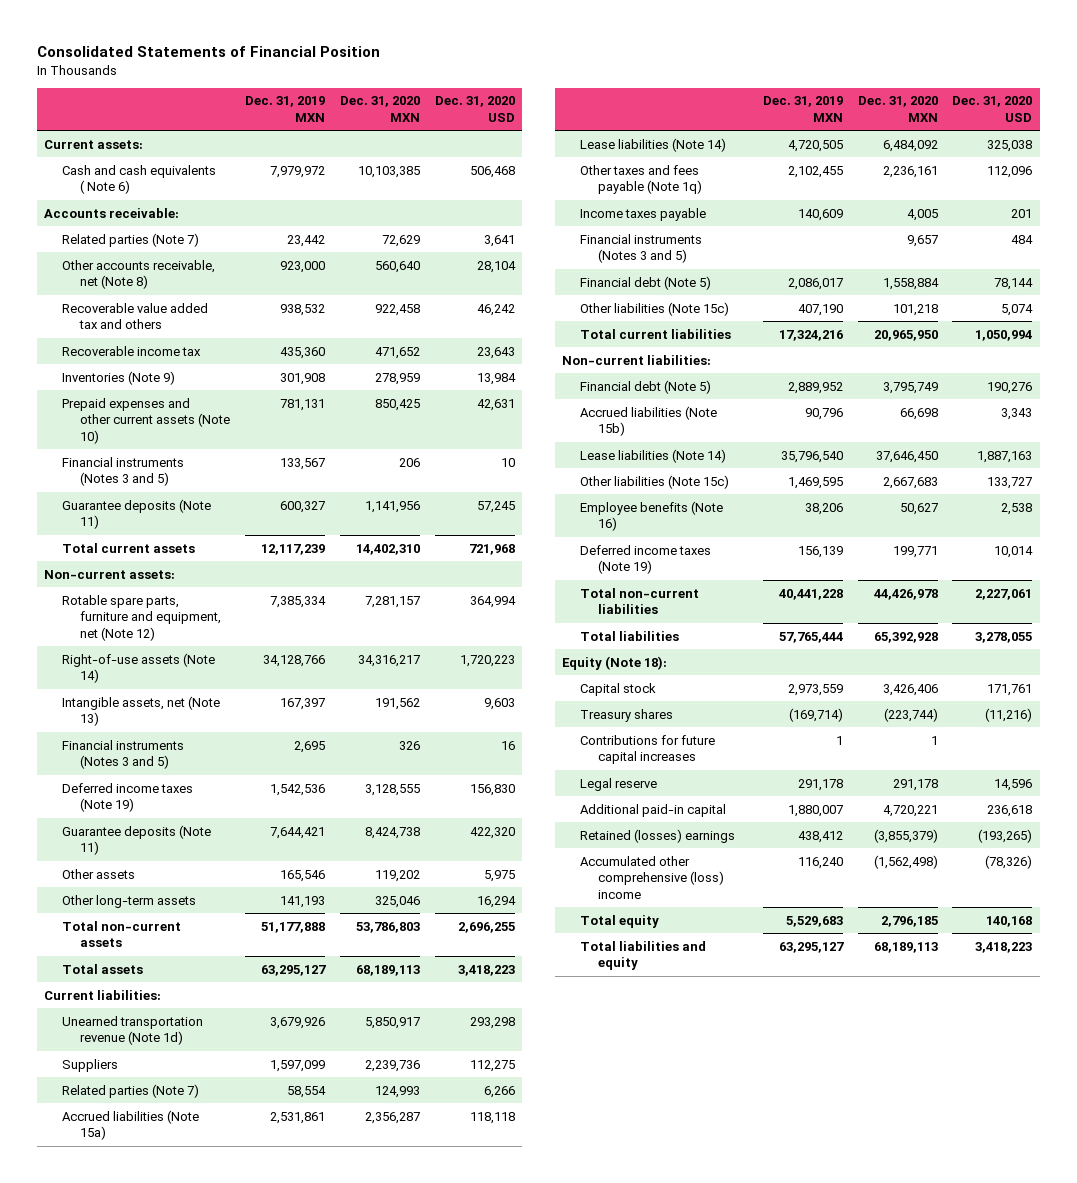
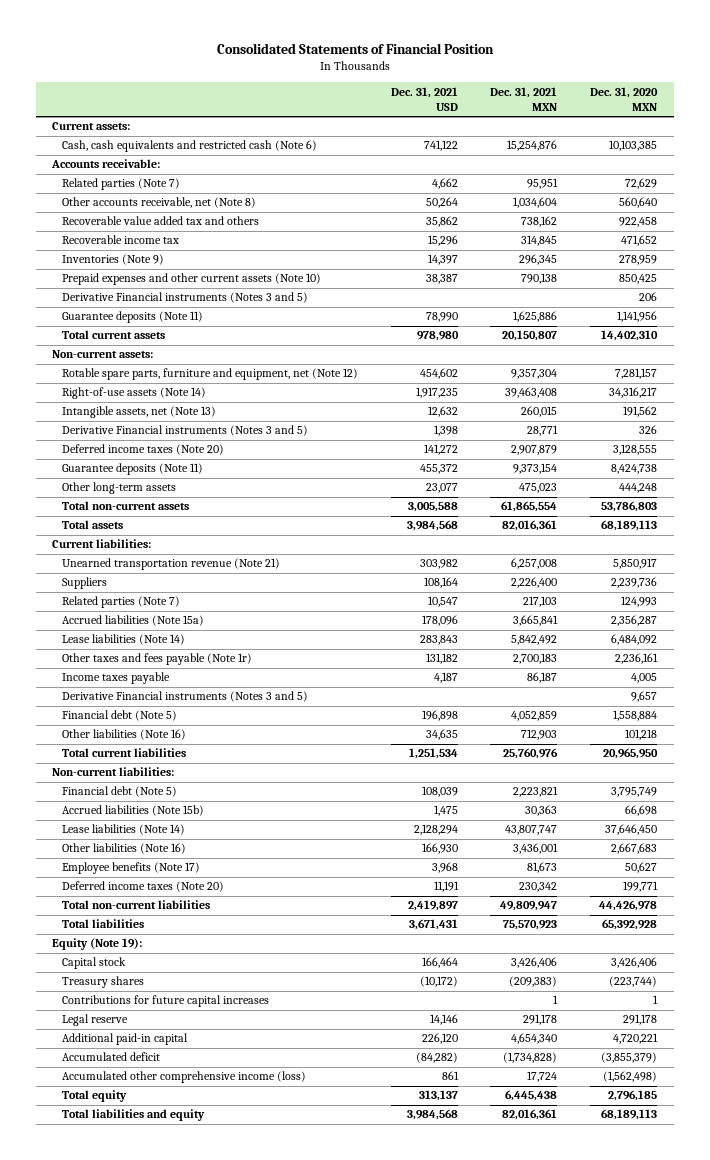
[245,96,326,122] Dec. 31, 2019 MXN -> none
[434,96,515,122] Dec. 31, 2020 USD -> none
none -> [390,86,458,111] Dec. 31, 2021 USD
none -> [490,86,558,111] Dec. 31, 2021 MXN
[62,164,217,195] Cash and cash equivalents ( Note 6) -> [61,140,317,153] Cash, cash equivalents and restricted cash (Note 6)
[62,456,185,487] Financial instruments (Notes 3 and 5) -> [61,292,308,304] Derivative Financial instruments (Notes 3 and 5)
[62,739,185,770] Financial instruments (Notes 3 and 5) -> [61,425,308,437] Derivative Financial instruments (Notes 3 and 5)
[62,782,194,813] Deferred income taxes (Note 19) -> [61,444,224,456] Deferred income taxes (Note 20)
[62,868,136,879] Other assets -> none
[374,895,420,908] 325,046 -> [619,483,658,494] 444,248
[62,1015,204,1046] Unearned transportation revenue (Note 1d) -> [61,558,280,571] Unearned transportation revenue (Note 21)
[579,164,702,195] Other taxes and fees payable (Note 1q) -> [61,653,252,666] Other taxes and fees payable (Note 1r)
[579,233,702,264] Financial instruments (Notes 3 and 5) -> [61,691,308,703] Derivative Financial instruments (Notes 3 and 5)
[579,301,729,316] Other liabilities (Note 15c) -> [61,729,186,741] Other liabilities (Note 16)
[579,474,729,489] Other liabilities (Note 15c) -> [61,843,186,855] Other liabilities (Note 16)
[579,500,723,532] Employee benefits (Note 16) -> [61,862,200,875] Employee benefits (Note 17)
[579,544,711,575] Deferred income taxes (Note 19) -> [61,881,224,893] Deferred income taxes (Note 20)
[562,655,668,670] Equity (Note 18): -> [52,938,143,951] Equity (Note 19):
[579,828,735,843] Retained (losses) earnings -> [61,1052,160,1062] Accumulated deficit
[579,855,724,899] Accumulated other comprehensive (loss) income -> [61,1071,306,1084] Accumulated other comprehensive income (loss)

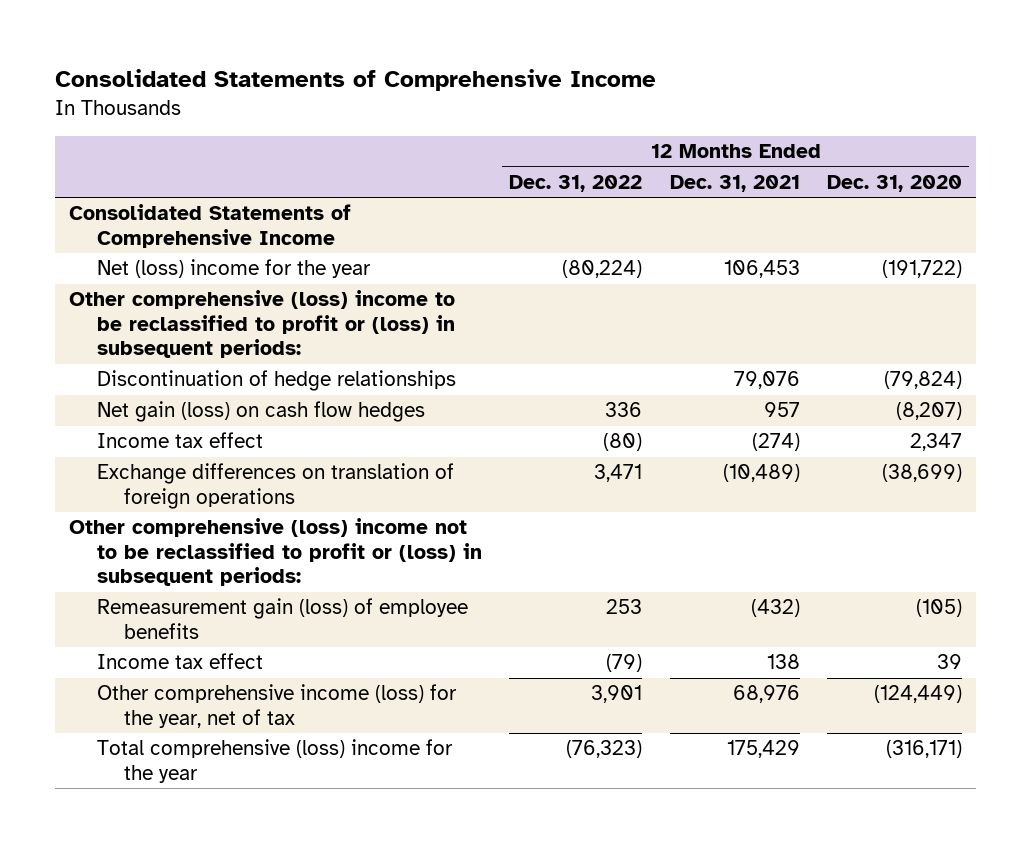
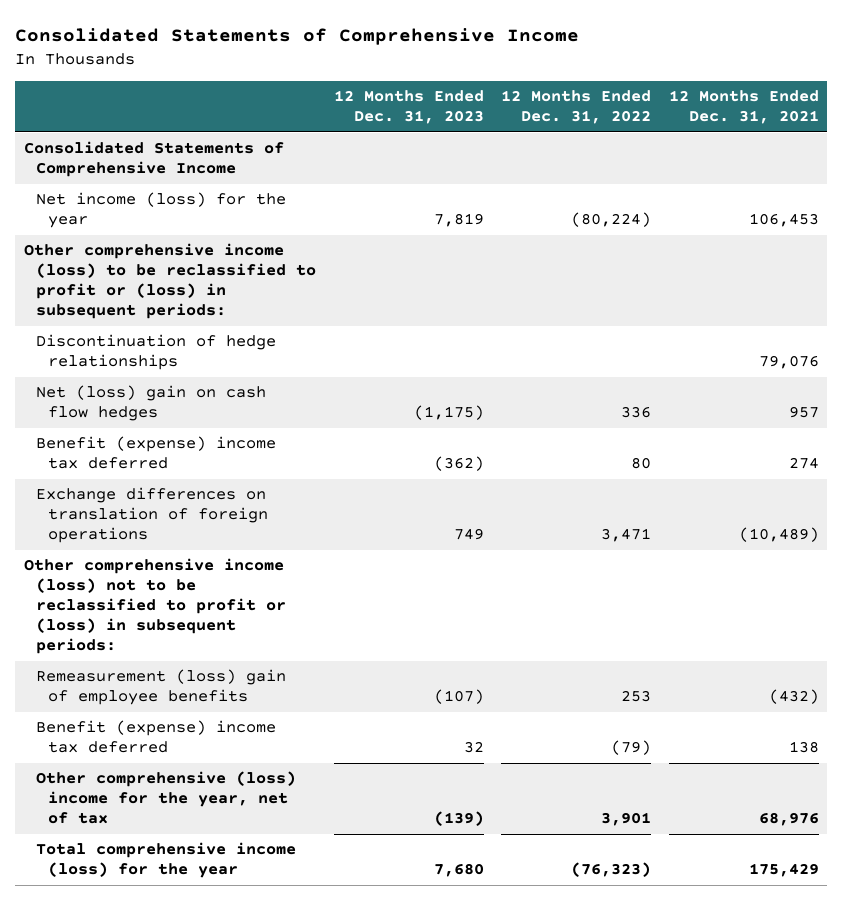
[827,174,963,192] Dec. 31, 2020 -> none
none -> [333,90,484,125] 12 Months Ended Dec. 31, 2023
[96,259,371,279] Net (loss) income for the year -> [36,192,287,229] Net income (loss) for the year
[68,290,455,359] Other comprehensive (loss) income to be reclassified to profit or (loss) in subsequent periods: -> [23,243,317,320] Other comprehensive income (loss) to be reclassified to profit or (loss) in subsequent periods:
[96,432,263,449] Income tax effect -> none
[96,401,425,423] Net gain (loss) on cash flow hedges -> [36,385,267,422] Net (loss) gain on cash flow hedges
none -> [36,436,277,470] Benefit (expense) income tax deferred
[68,518,482,587] Other comprehensive (loss) income not to be reclassified to profit or (loss) in subsequent periods: -> [23,558,287,655] Other comprehensive income (loss) not to be reclassified to profit or (loss) in subsequent periods:
[96,598,468,639] Remeasurement gain (loss) of employee benefits -> [36,669,287,706] Remeasurement (loss) gain of employee benefits
[96,653,263,670] Income tax effect -> [36,720,277,754] Benefit (expense) income tax deferred
[96,684,457,728] Other comprehensive income (loss) for the year, net of tax -> [36,771,297,825] Other comprehensive (loss) income for the year, net of tax
[96,739,453,783] Total comprehensive (loss) income for the year -> [36,842,297,879] Total comprehensive income (loss) for the year

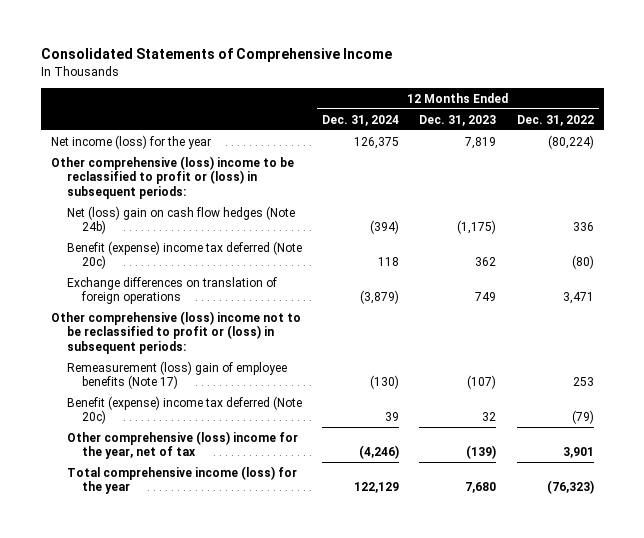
[668,90,819,125] 12 Months Ended Dec. 31, 2021 -> none
none -> [321,114,399,126] Dec. 31, 2024
[23,141,284,178] Consolidated Statements of Comprehensive Income -> none
[36,334,277,371] Discontinuation of hedge relationships -> none
[23,243,317,320] Other comprehensive income (loss) to be reclassified to profit or (loss) in subsequent periods: -> [50,155,294,200] Other comprehensive (loss) income to be reclassified to profit or (loss) in subsequent periods:
[36,385,267,422] Net (loss) gain on cash flow hedges -> [66,205,295,235] Net (loss) gain on cash flow hedges (Note 24b)
[36,436,277,470] Benefit (expense) income tax deferred -> [66,240,302,270] Benefit (expense) income tax deferred (Note 20c)
[433,456,484,472] (362) -> [475,257,497,267] 362
[631,457,652,470] 80 -> [571,255,594,270] (80)
[23,558,287,655] Other comprehensive income (loss) not to be reclassified to profit or (loss) in subsequent periods: -> [50,310,301,355] Other comprehensive (loss) income not to be reclassified to profit or (loss) in subsequent periods:
[36,669,287,706] Remeasurement (loss) gain of employee benefits -> [66,360,287,390] Remeasurement (loss) gain of employee benefits (Note 17)
[36,720,277,754] Benefit (expense) income tax deferred -> [66,395,302,425] Benefit (expense) income tax deferred (Note 20c)

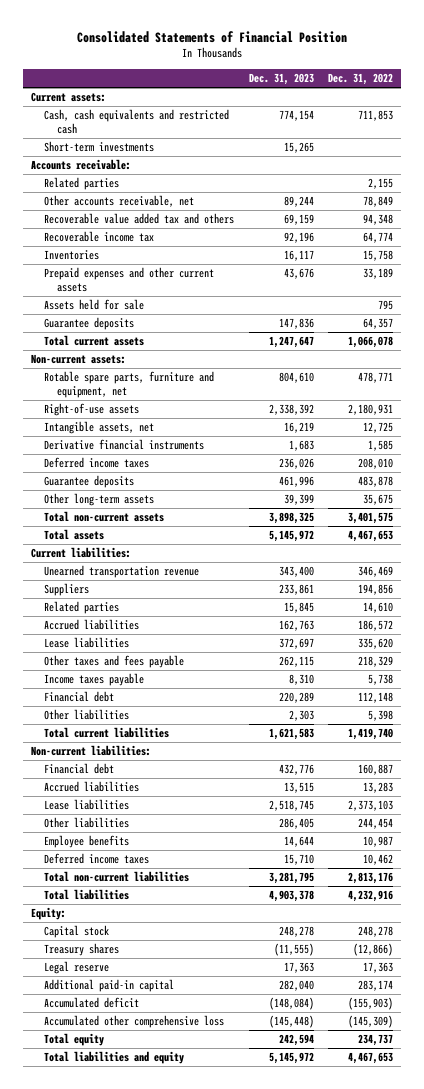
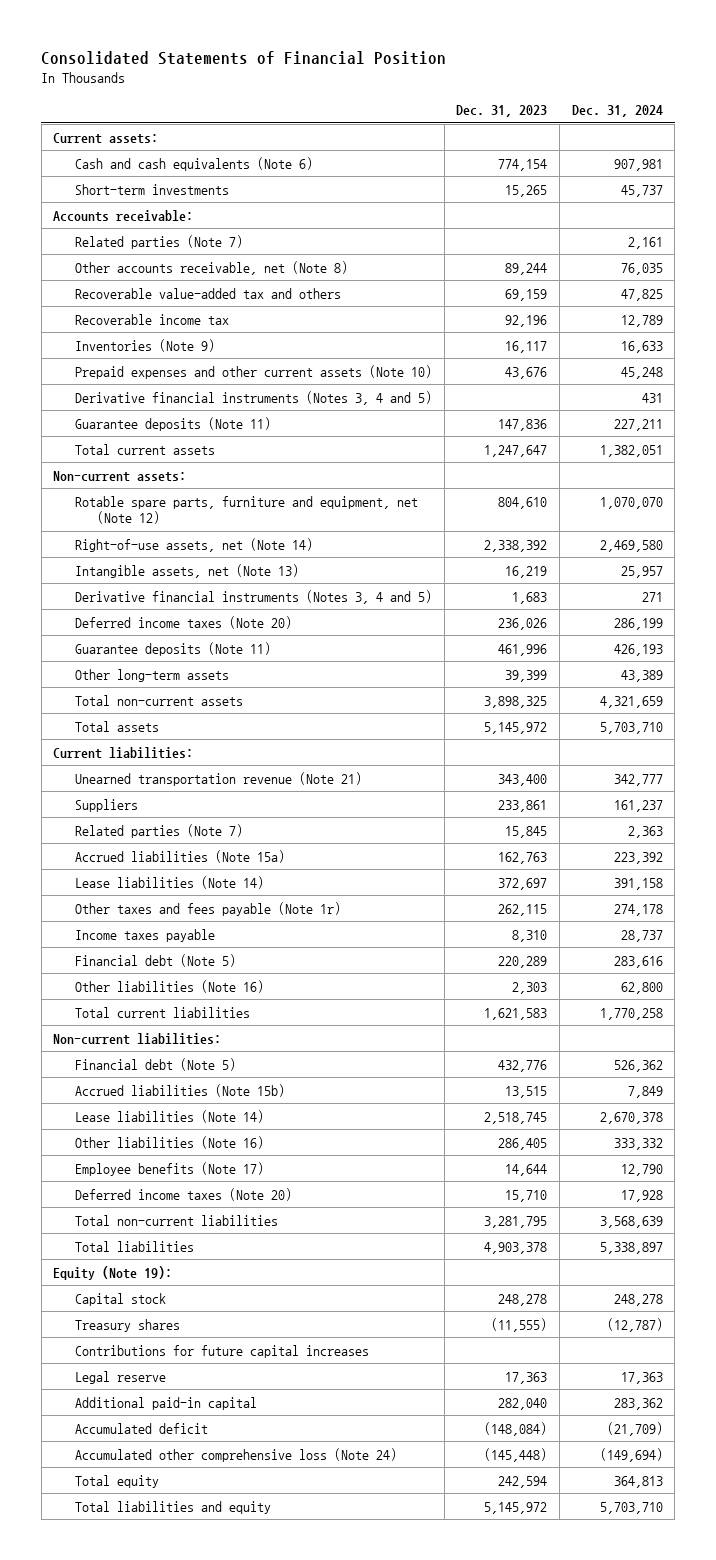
[328,73,394,86] Dec. 31, 2022 -> none
none -> [571,104,663,117] Dec. 31, 2024
[44,109,230,135] Cash, cash equivalents and restricted cash -> [75,156,314,171] Cash and cash equivalents (Note 6)
[44,177,120,191] Related parties -> [75,234,244,249] Related parties (Note 7)
[44,195,195,208] Other accounts receivable, net -> [75,260,349,275] Other accounts receivable, net (Note 8)
[44,213,235,225] Recoverable value added tax and others -> [75,287,342,299] Recoverable value-added tax and others
[44,299,145,311] Assets held for sale -> none
[44,250,100,261] Inventories -> [75,338,216,352] Inventories (Note 9)
[44,267,215,293] Prepaid expenses and other current assets -> [75,364,433,379] Prepaid expenses and other current assets (Note 10)
none -> [75,390,433,405] Derivative financial instruments (Notes 3, 4 and 5)
[44,317,135,331] Guarantee deposits -> [75,416,272,431] Guarantee deposits (Note 11)
[44,371,215,399] Rotable spare parts, furniture and equipment, net -> [75,495,419,525] Rotable spare parts, furniture and equipment, net (Note 12)
[44,403,140,417] Right-of-use assets -> [75,537,314,552] Right-of-use assets, net (Note 14)
[44,421,155,435] Intangible assets, net -> [75,563,300,578] Intangible assets, net (Note 13)
[44,439,205,451] Derivative financial instruments -> [75,589,433,604] Derivative financial instruments (Notes 3, 4 and 5)
[44,457,150,469] Deferred income taxes -> [75,615,293,629] Deferred income taxes (Note 20)
[44,475,135,489] Guarantee deposits -> [75,641,272,656] Guarantee deposits (Note 11)
[44,565,200,579] Unearned transportation revenue -> [75,771,363,786] Unearned transportation revenue (Note 21)
[44,601,120,615] Related parties -> [75,823,244,838] Related parties (Note 7)
[44,619,140,631] Accrued liabilities -> [75,849,286,863] Accrued liabilities (Note 15a)
[44,637,130,649] Lease liabilities -> [75,875,265,889] Lease liabilities (Note 14)
[44,655,185,669] Other taxes and fees payable -> [75,901,342,916] Other taxes and fees payable (Note 1r)
[44,691,115,703] Financial debt -> [75,953,237,967] Financial debt (Note 5)
[44,709,130,721] Other liabilities -> [75,979,265,993] Other liabilities (Note 16)
[44,763,115,775] Financial debt -> [75,1057,237,1071] Financial debt (Note 5)
[44,781,140,793] Accrued liabilities -> [75,1083,286,1097] Accrued liabilities (Note 15b)
[44,799,130,811] Lease liabilities -> [75,1109,265,1123] Lease liabilities (Note 14)
[44,817,130,829] Other liabilities -> [75,1135,265,1149] Other liabilities (Note 16)
[44,835,130,849] Employee benefits -> [75,1161,265,1176] Employee benefits (Note 17)
[44,853,150,865] Deferred income taxes -> [75,1187,293,1201] Deferred income taxes (Note 20)
[30,907,66,921] Equity: -> [53,1265,173,1280] Equity (Note 19):
none -> [75,1344,370,1358] Contributions for future capital increases
[44,1015,225,1029] Accumulated other comprehensive loss -> [75,1447,398,1462] Accumulated other comprehensive loss (Note 24)

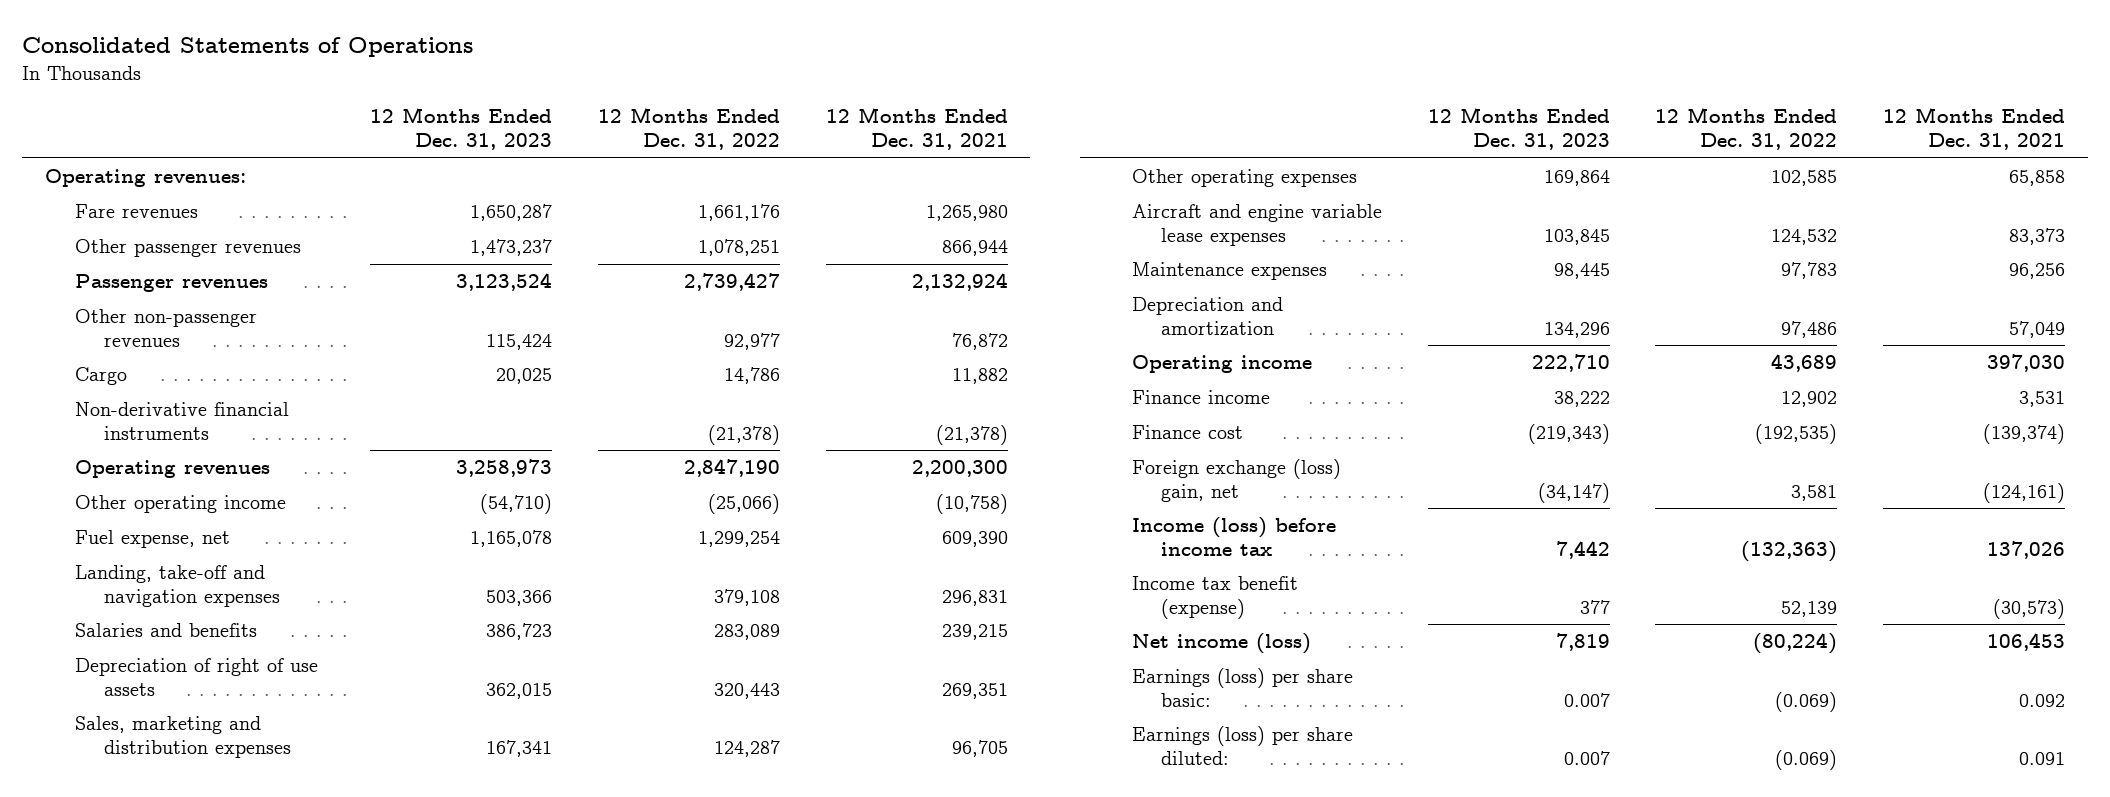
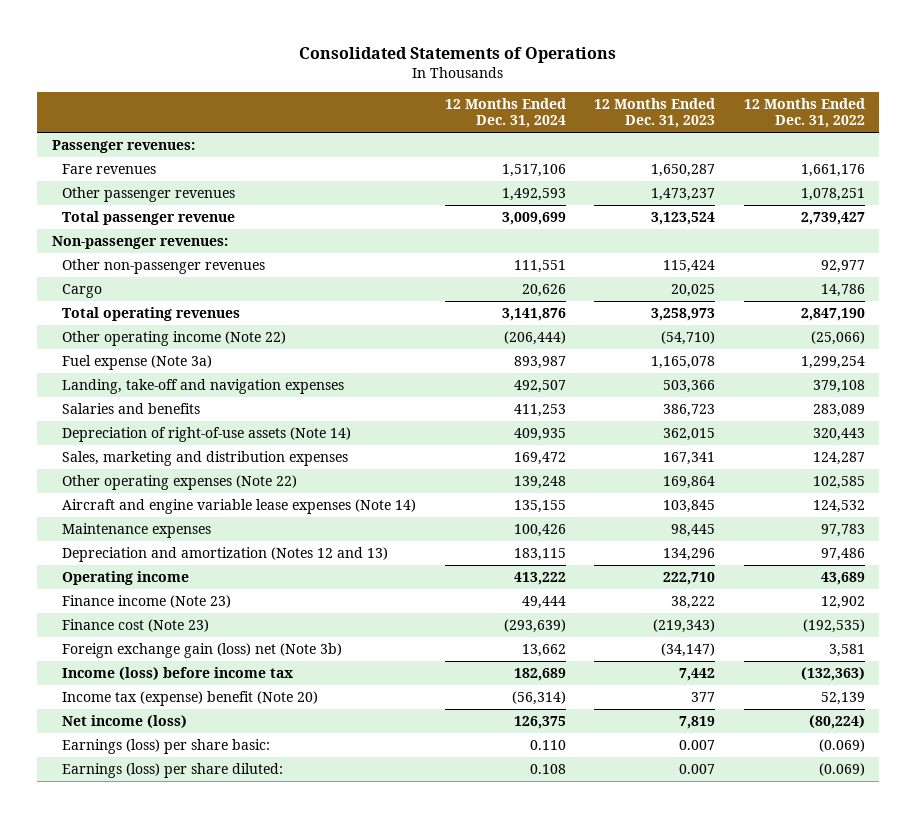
[825,107,1008,151] 12 Months Ended Dec. 31, 2021 -> none
none -> [444,98,566,129] 12 Months Ended Dec. 31, 2024
[45,169,247,188] Operating revenues: -> none
none -> [51,140,195,154] Passenger revenues:
[74,274,268,293] Passenger revenues -> [61,211,235,226] Total passenger revenue
none -> [51,236,228,250] Non-passenger revenues:
[74,402,289,440] Non-derivative financial instruments -> none
[74,460,270,479] Operating revenues -> [61,307,240,322] Total operating revenues
[74,495,286,514] Other operating income -> [61,331,286,347] Other operating income (Note 22)
[74,530,230,549] Fuel expense, net -> [61,355,212,371] Fuel expense (Note 3a)
[74,658,318,696] Depreciation of right of use assets -> [61,427,351,443] Depreciation of right-of-use assets (Note 14)
[1132,169,1358,188] Other operating expenses -> [61,475,297,491] Other operating expenses (Note 22)
[1132,204,1383,246] Aircraft and engine variable lease expenses -> [61,499,416,515] Aircraft and engine variable lease expenses (Note 14)
[1132,297,1284,336] Depreciation and amortization -> [61,547,388,563] Depreciation and amortization (Notes 12 and 13)
[1132,390,1271,405] Finance income -> [61,595,231,609] Finance income (Note 23)
[1132,425,1244,440] Finance cost -> [61,619,209,633] Finance cost (Note 23)
[1132,459,1342,502] Foreign exchange (loss) gain, net -> [61,643,342,659] Foreign exchange gain (loss) net (Note 3b)
[1132,576,1299,619] Income tax benefit (expense) -> [61,691,318,707] Income tax (expense) benefit (Note 20)

